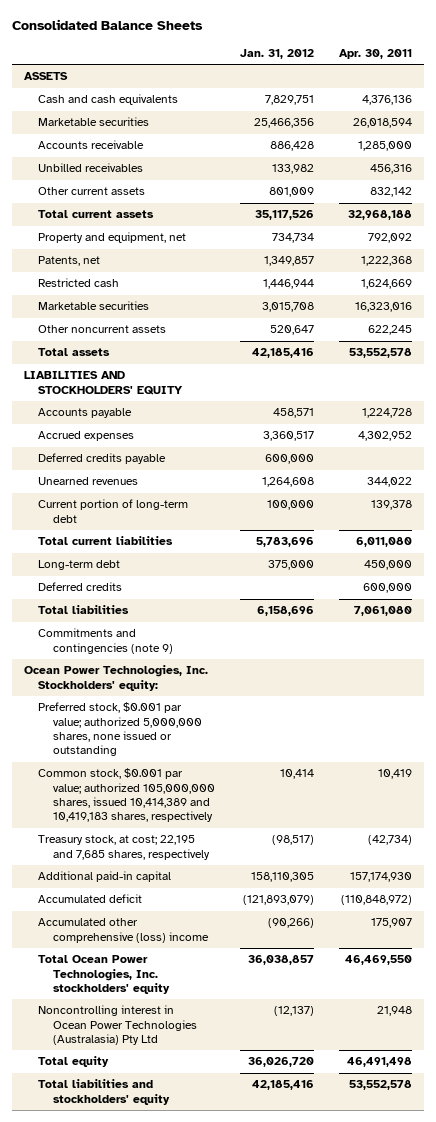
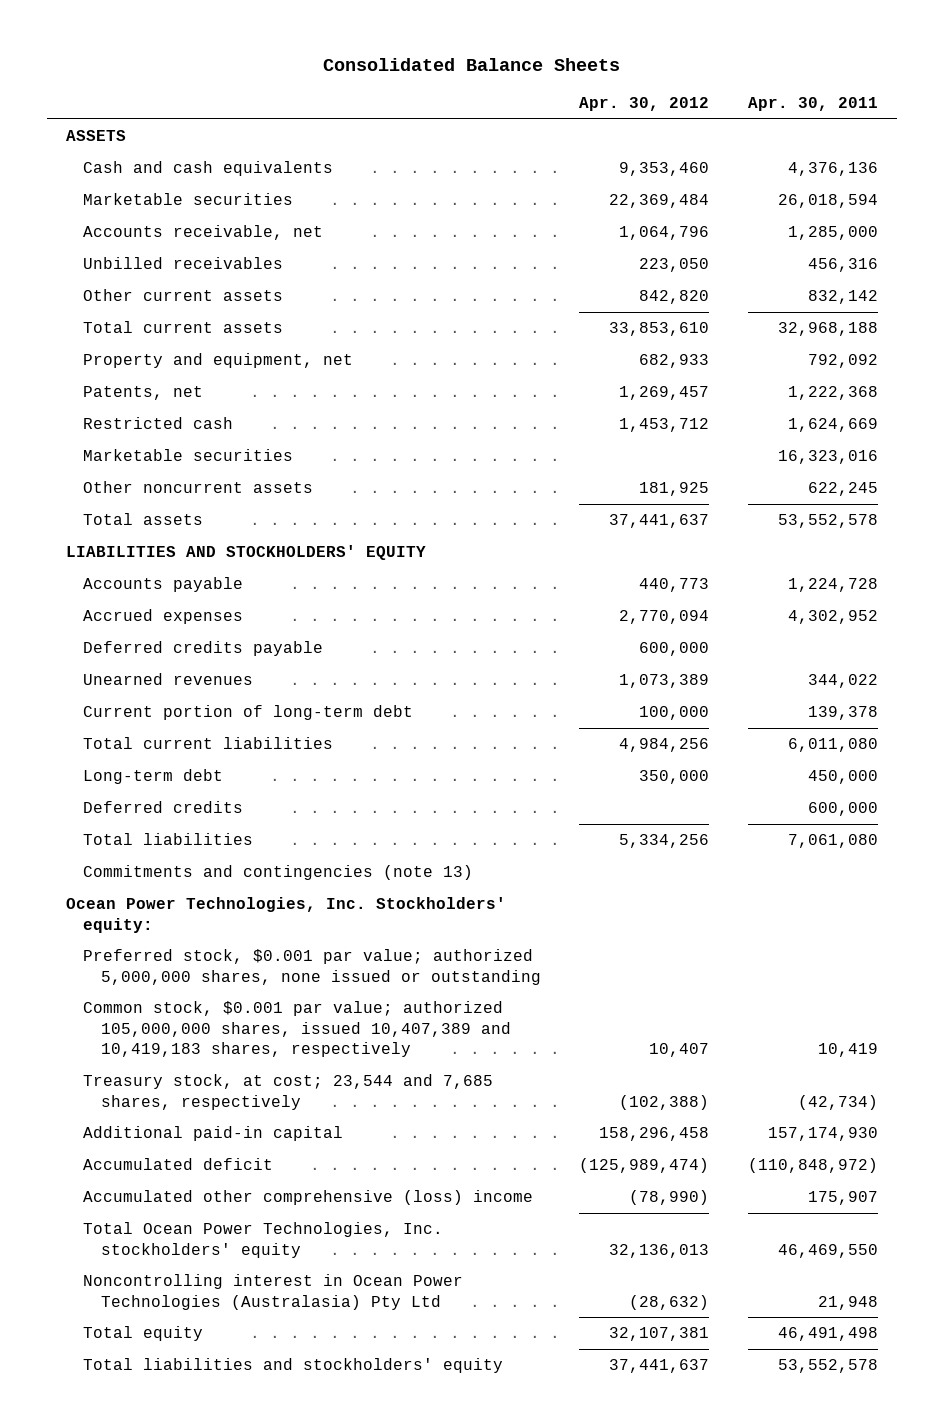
[239,49,314,60] Jan. 31, 2012 -> none
none -> [579,97,710,112] Apr. 30, 2012
[38,140,145,150] Accounts receivable -> [83,225,324,241] Accounts receivable, net
[38,628,173,654] Commitments and contingencies (note 9) -> [83,865,474,881] Commitments and contingencies (note 13)
[38,768,215,823] Common stock, $0.001 par value; authorized 105,000,000 shares, issued 10,414,389 and 10,419,183 shares, respectively -> [83,1001,512,1058] Common stock, $0.001 par value; authorized 105,000,000 shares, issued 10,407,389 and 10,419,183 shares, respectively
[38,835,210,860] Treasury stock, at cost; 22,195 and 7,685 shares, respectively -> [83,1074,494,1110] Treasury stock, at cost; 23,544 and 7,685 shares, respectively

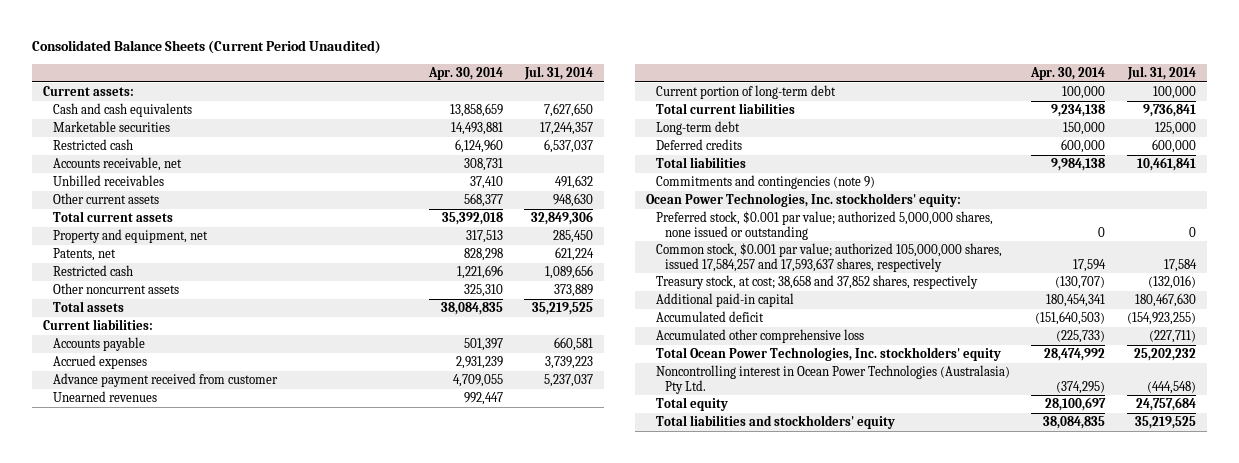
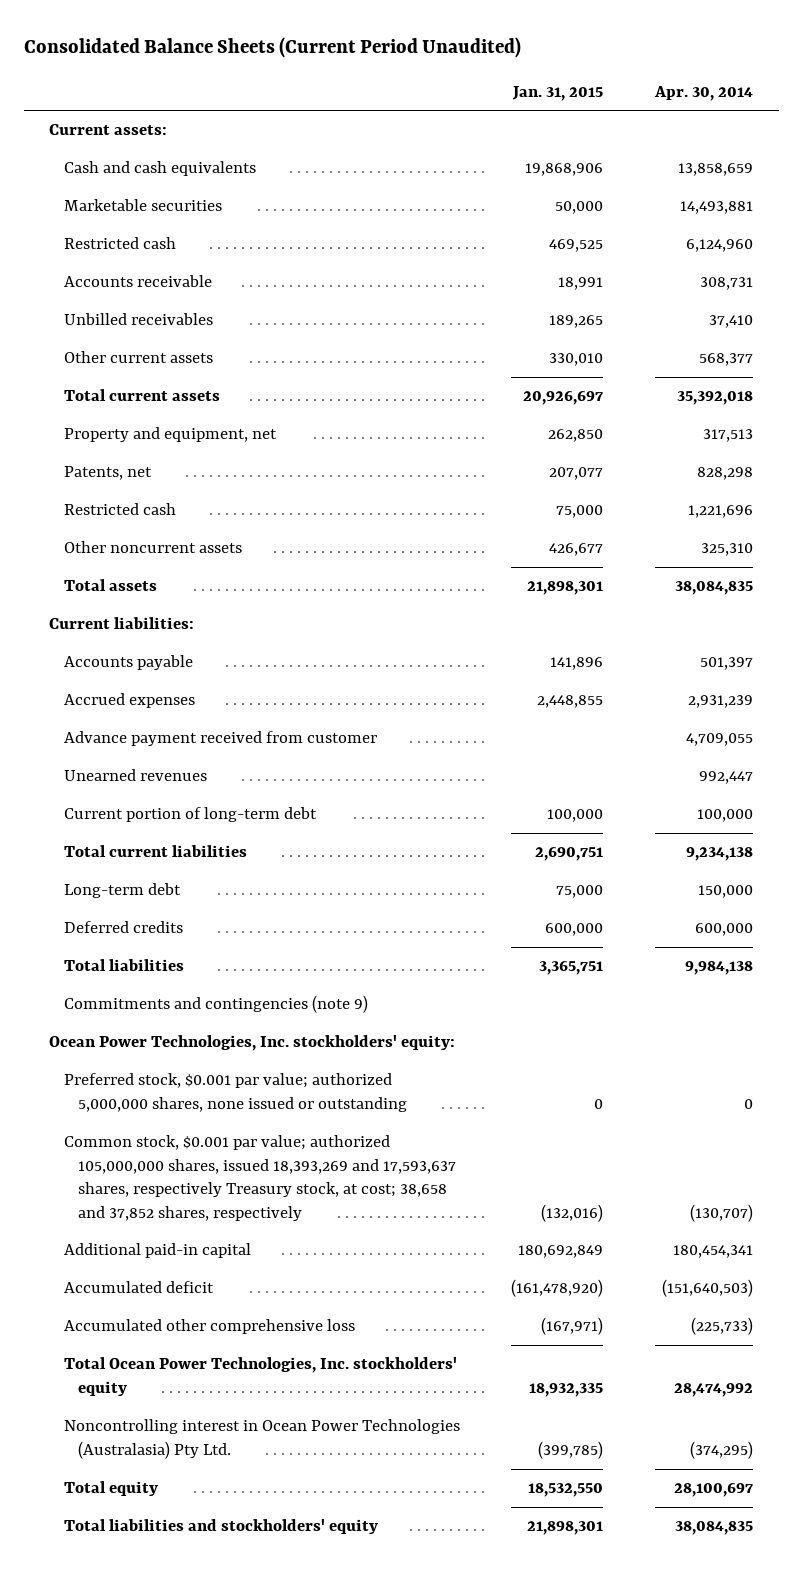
[524,65,594,80] Jul. 31, 2014 -> none
none -> [512,85,604,101] Jan. 31, 2015
[52,157,182,172] Accounts receivable, net -> [63,275,212,288] Accounts receivable
[655,275,978,290] Treasury stock, at cost; 38,658 and 37,852 shares, respectively -> none
[655,243,1002,272] Common stock, $0.001 par value; authorized 105,000,000 shares, issued 17,584,257 and 17,593,637 shares, respectively -> [63,1135,456,1221] Common stock, $0.001 par value; authorized 105,000,000 shares, issued 18,393,269 and 17,593,637 shares, respectively Treasury stock, at cost; 38,658 and 37,852 shares, respectively
[1073,258,1107,272] 17,594 -> [689,1203,753,1222] (130,707)

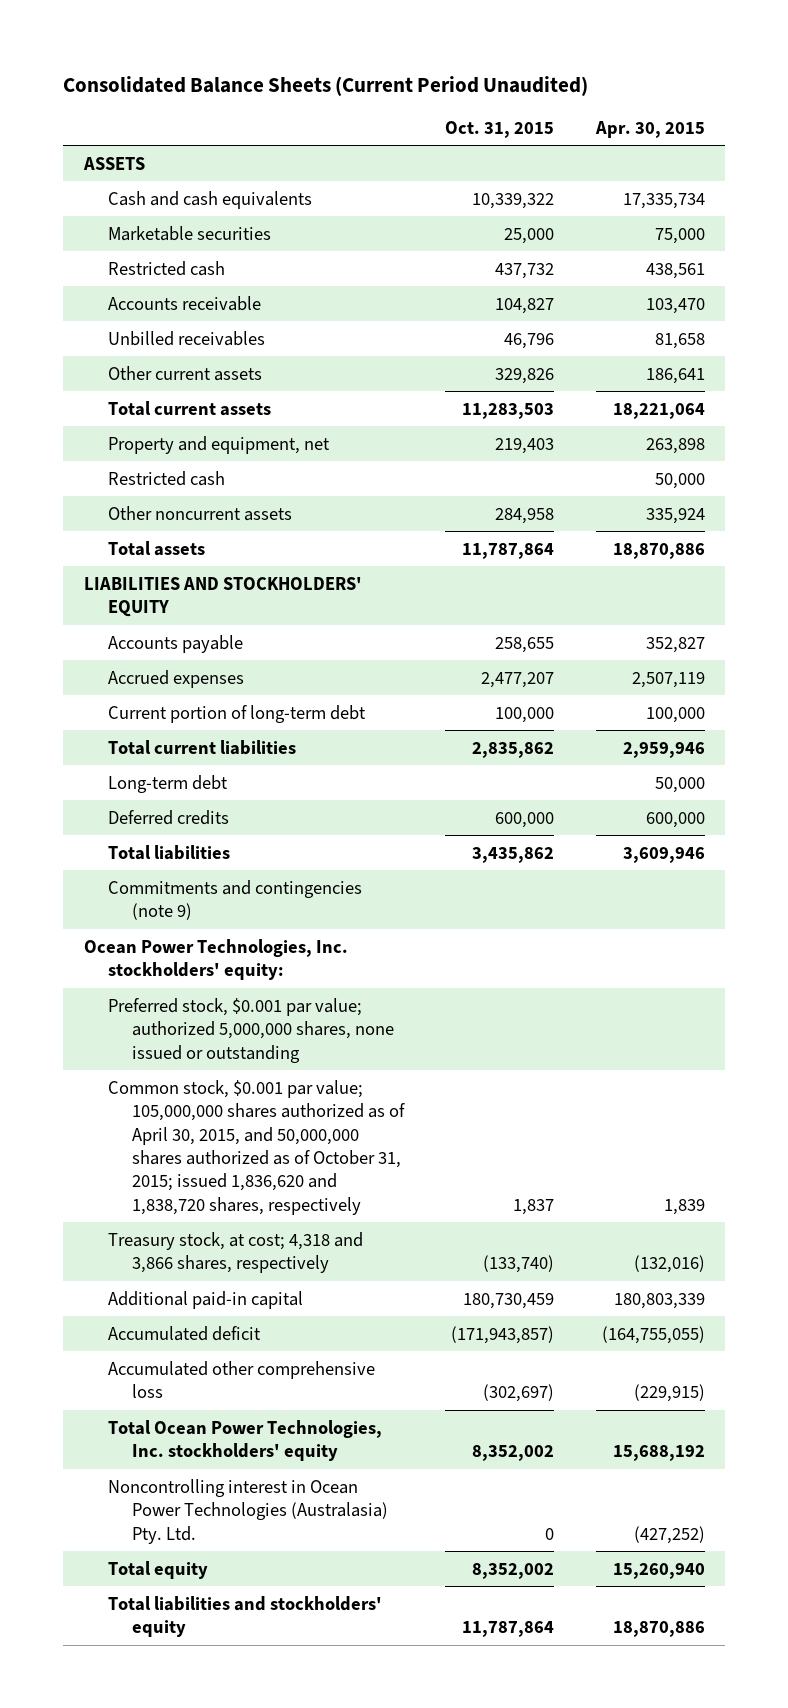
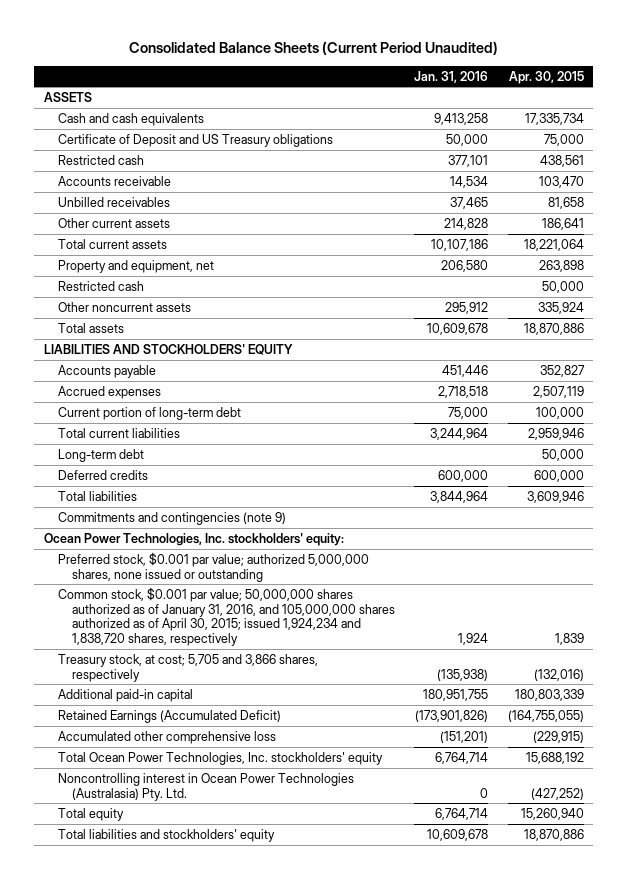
[445,120,555,138] Oct. 31, 2015 -> none
none -> [414,70,489,83] Jan. 31, 2016
[108,225,272,241] Marketable securities -> [57,133,333,147] Certificate of Deposit and US Treasury obligations
[108,1079,406,1215] Common stock, $0.001 par value; 105,000,000 shares authorized as of April 30, 2015, and 50,000,000 shares authorized as of October 31, 2015; issued 1,836,620 and 1,838,720 shares, respectively -> [57,586,396,647] Common stock, $0.001 par value; 50,000,000 shares authorized as of January 31, 2016, and 105,000,000 shares authorized as of April 30, 2015; issued 1,924,234 and 1,838,720 shares, respectively
[108,1231,364,1274] Treasury stock, at cost; 4,318 and 3,866 shares, respectively -> [57,653,318,682] Treasury stock, at cost; 5,705 and 3,866 shares, respectively
[108,1325,262,1341] Accumulated deficit -> [57,709,281,723] Retained Earnings (Accumulated Deficit)

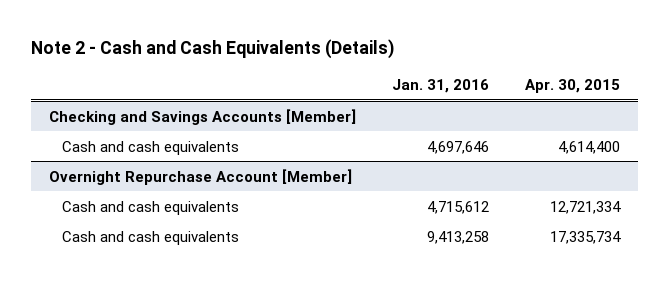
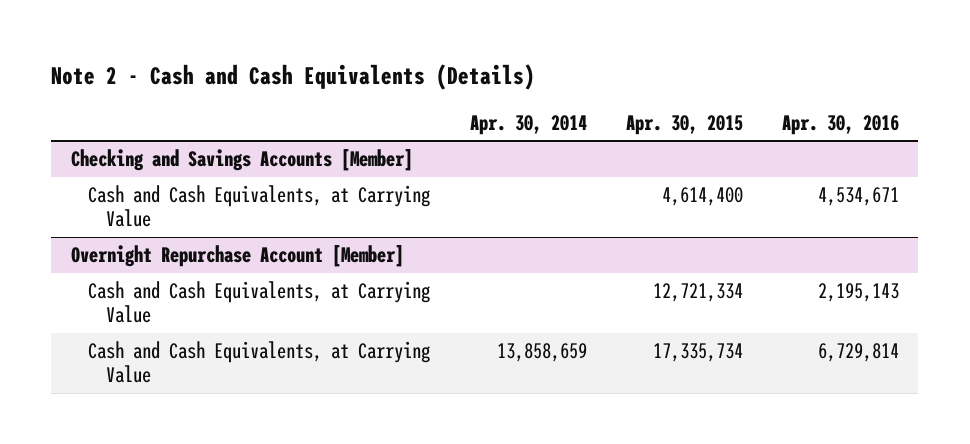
[391,78,489,93] Jan. 31, 2016 -> none
none -> [469,115,587,136] Apr. 30, 2014
none -> [781,115,899,136] Apr. 30, 2016
[61,140,239,155] Cash and cash equivalents -> [88,185,431,228] Cash and Cash Equivalents, at Carrying Value
[61,200,239,215] Cash and cash equivalents -> [88,281,431,324] Cash and Cash Equivalents, at Carrying Value
[61,230,239,245] Cash and cash equivalents -> [88,341,431,384] Cash and Cash Equivalents, at Carrying Value

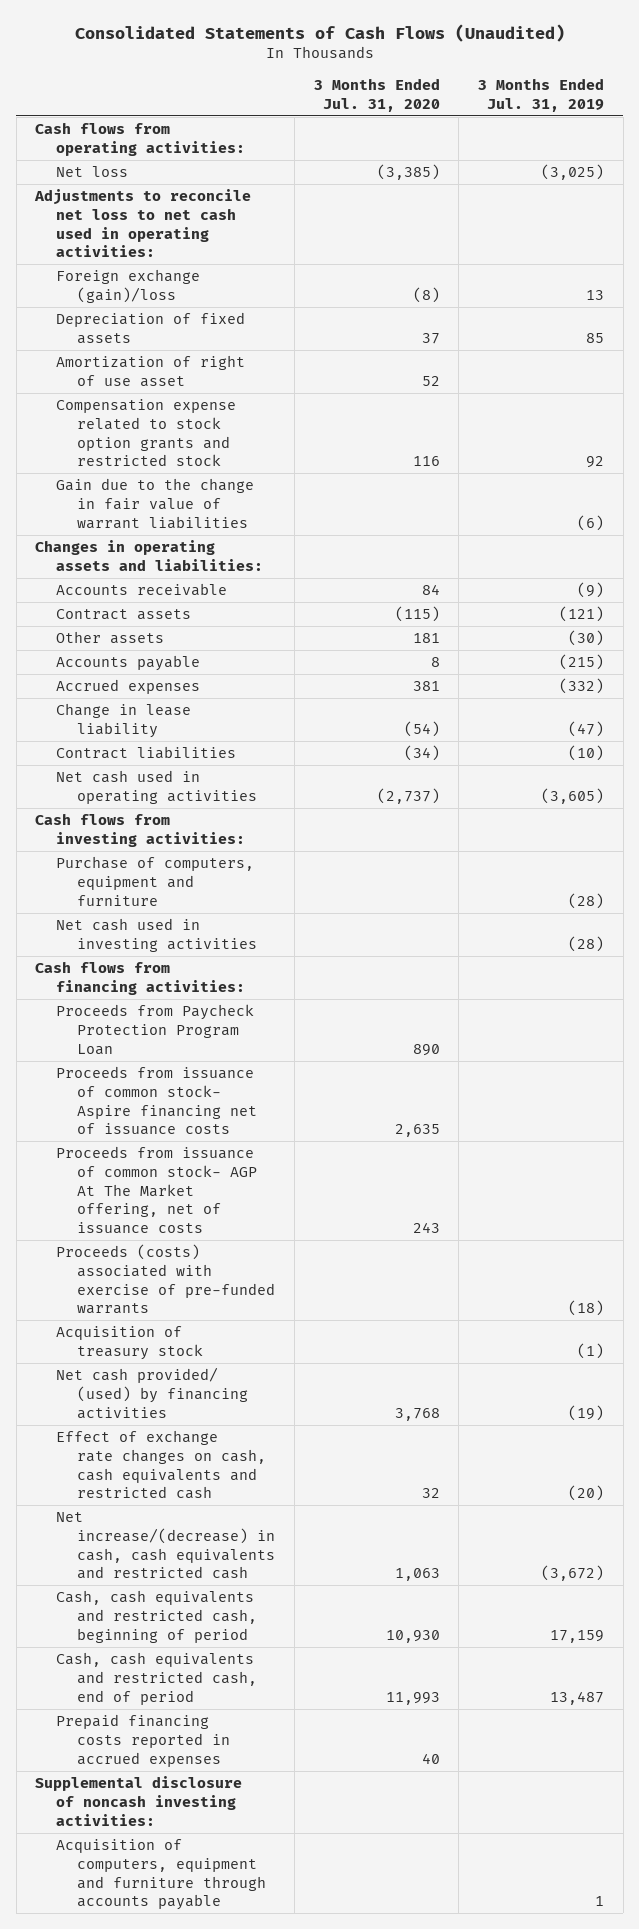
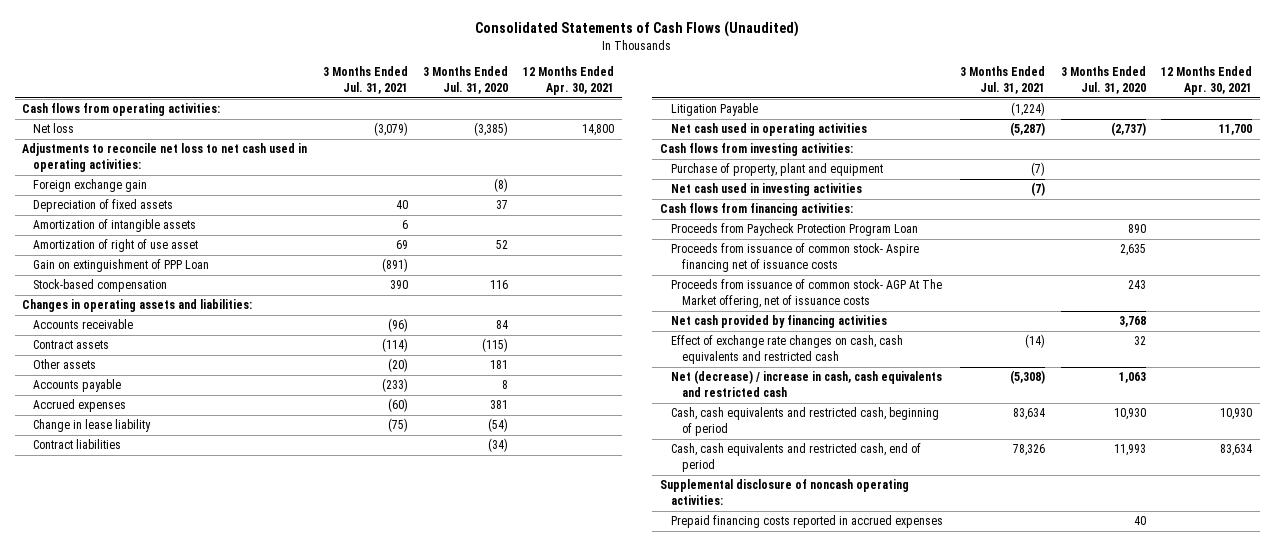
[478,77,605,112] 3 Months Ended Jul. 31, 2019 -> none
none -> [322,66,408,94] 3 Months Ended Jul. 31, 2021
none -> [523,66,615,95] 12 Months Ended Apr. 30, 2021
[56,269,201,303] Foreign exchange (gain)/loss -> [33,179,148,193] Foreign exchange gain
none -> [33,219,197,233] Amortization of intangible assets
[56,478,255,529] Gain due to the change in fair value of warrant liabilities -> none
none -> [33,259,210,273] Gain on extinguishment of PPP Loan
[56,399,237,467] Compensation expense related to stock option grants and restricted stock -> [33,279,168,293] Stock-based compensation
none -> [671,103,759,117] Litigation Payable
[56,856,255,906] Purchase of computers, equipment and furniture -> [671,163,884,177] Purchase of property, plant and equipment
[56,1244,276,1315] Proceeds (costs) associated with exercise of pre-funded warrants -> none
[56,1326,204,1360] Acquisition of treasury stock -> none
[56,1367,249,1419] Net cash provided/ (used) by financing activities -> [671,315,888,329] Net cash provided by financing activities
[56,1512,276,1580] Net increase/(decrease) in cash, cash equivalents and restricted cash -> [671,370,943,397] Net (decrease) / increase in cash, cash equivalents and restricted cash
none -> [660,479,910,505] Supplemental disclosure of noncash operating activities:
[35,1776,243,1826] Supplemental disclosure of noncash investing activities: -> none
[56,1839,267,1911] Acquisition of computers, equipment and furniture through accounts payable -> none

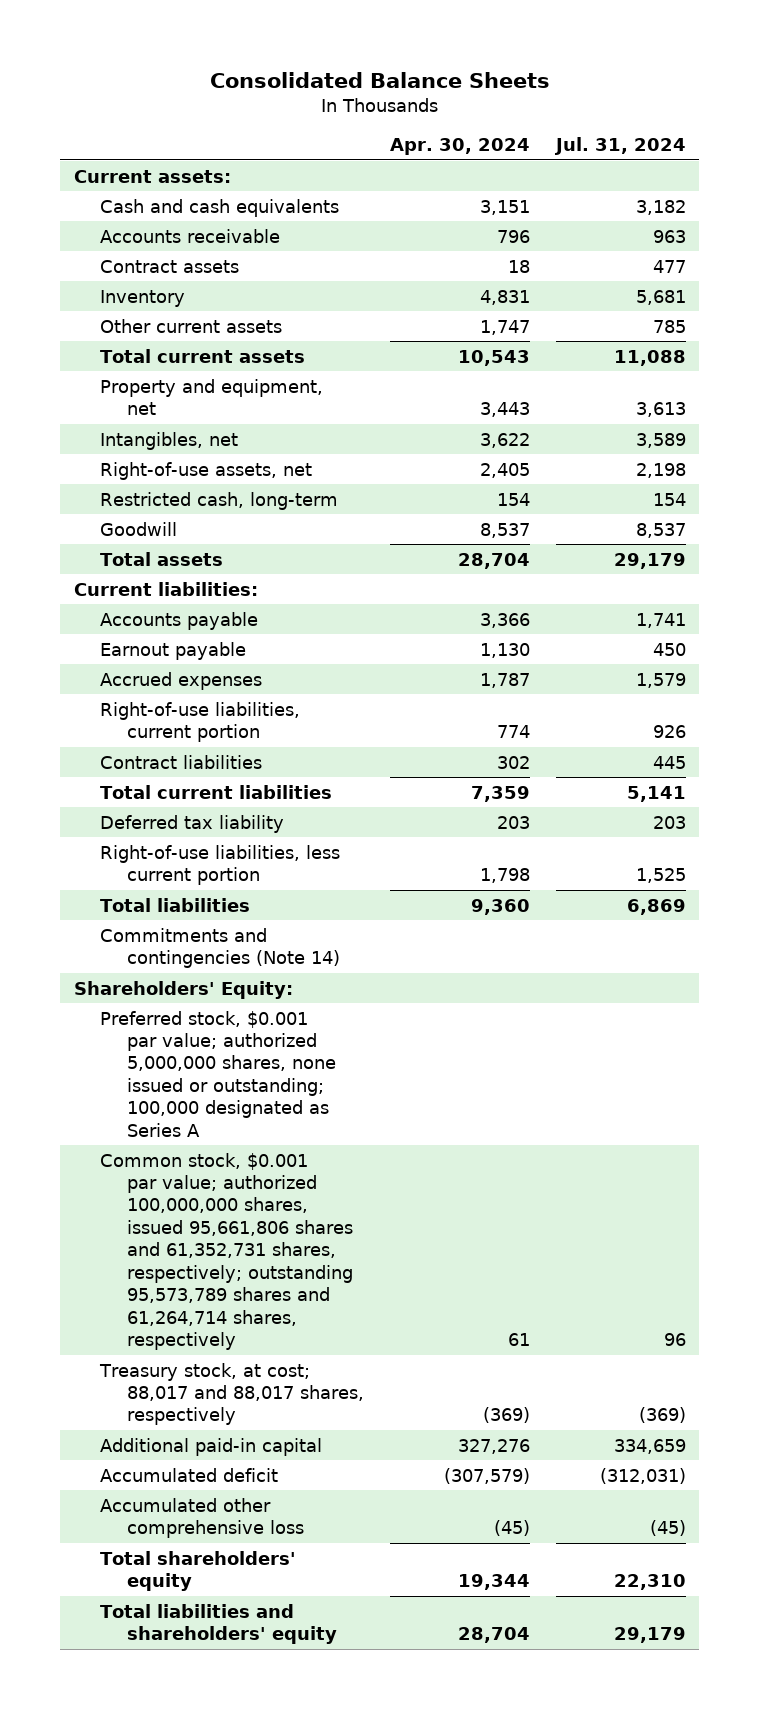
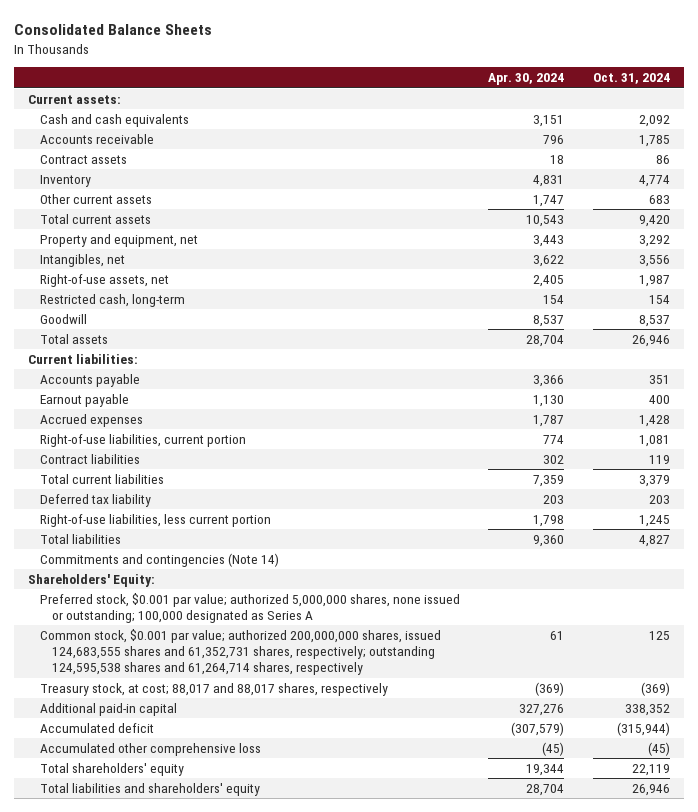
[554,137,687,156] Jul. 31, 2024 -> none
none -> [592,73,670,85] Oct. 31, 2024
[100,1152,353,1351] Common stock, $0.001 par value; authorized 100,000,000 shares, issued 95,661,806 shares and 61,352,731 shares, respectively; outstanding 95,573,789 shares and 61,264,714 shares, respectively -> [40,628,442,676] Common stock, $0.001 par value; authorized 200,000,000 shares, issued 124,683,555 shares and 61,352,731 shares, respectively; outstanding 124,595,538 shares and 61,264,714 shares, respectively

